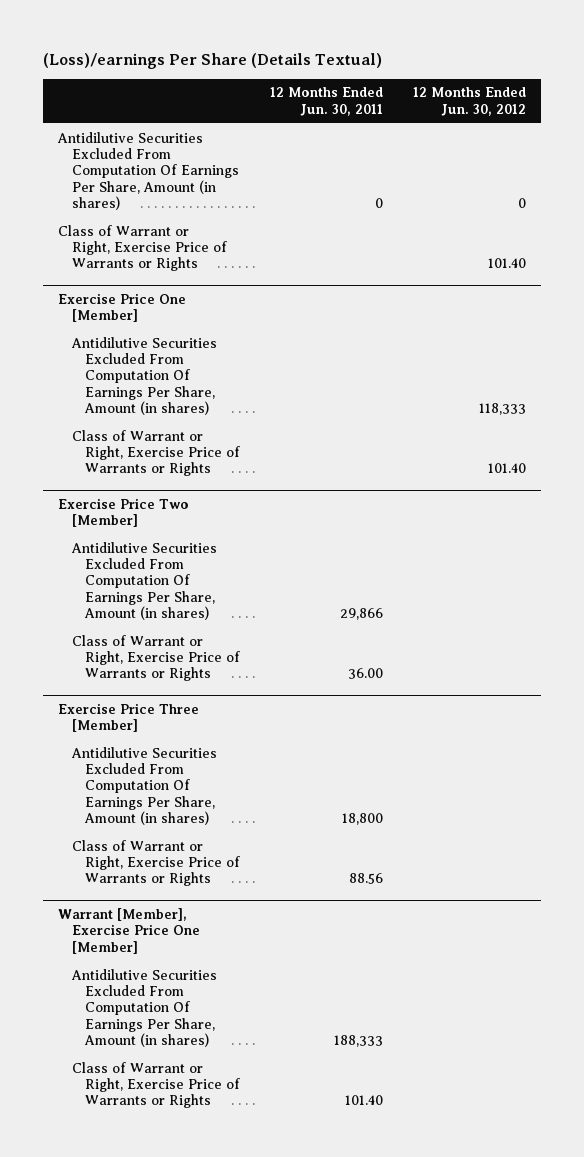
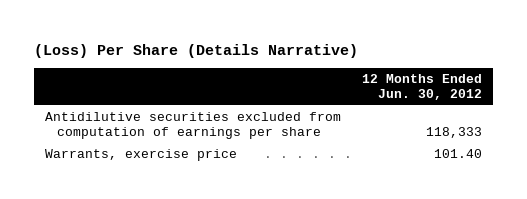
[43,53,383,70] (Loss)/earnings Per Share (Details Textual) -> [34,43,359,58] (Loss) Per Share (Details Narrative)
[269,87,383,116] 12 Months Ended Jun. 30, 2011 -> none
[58,292,187,323] Exercise Price One [Member] -> none
[70,336,217,416] Antidilutive Securities Excluded From Computation Of Earnings Per Share, Amount (in shares) -> none
[71,429,240,477] Class of Warrant or Right, Exercise Price of Warrants or Rights -> none
[58,497,190,528] Exercise Price Two [Member] -> none
[70,541,217,621] Antidilutive Securities Excluded From Computation Of Earnings Per Share, Amount (in shares) -> none
[71,634,240,682] Class of Warrant or Right, Exercise Price of Warrants or Rights -> none
[58,702,200,733] Exercise Price Three [Member] -> none
[70,746,217,826] Antidilutive Securities Excluded From Computation Of Earnings Per Share, Amount (in shares) -> none
[71,839,240,887] Class of Warrant or Right, Exercise Price of Warrants or Rights -> none
[58,907,200,954] Warrant [Member], Exercise Price One [Member] -> none
[70,968,217,1048] Antidilutive Securities Excluded From Computation Of Earnings Per Share, Amount (in shares) -> none
[71,1061,240,1109] Class of Warrant or Right, Exercise Price of Warrants or Rights -> none
[57,131,239,211] Antidilutive Securities Excluded From Computation Of Earnings Per Share, Amount (in shares) -> [45,112,342,140] Antidilutive securities excluded from computation of earnings per share
[518,198,527,209] 0 -> [426,127,483,139] 118,333
[58,224,227,272] Class of Warrant or Right, Exercise Price of Warrants or Rights -> [45,149,238,162] Warrants, exercise price

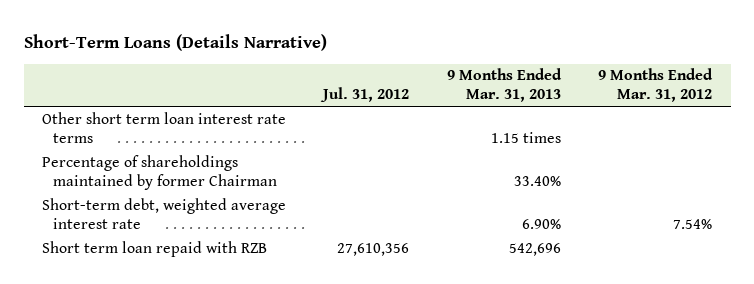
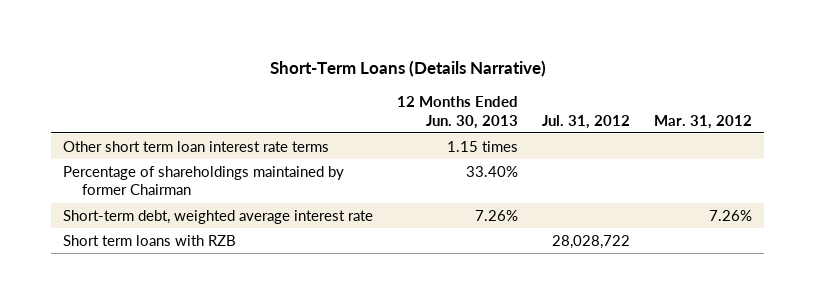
[446,68,562,103] 9 Months Ended Mar. 31, 2013 -> none
[598,68,714,103] 9 Months Ended Mar. 31, 2012 -> none
none -> [397,96,519,129] 12 Months Ended Jun. 30, 2013
none -> [653,114,752,129] Mar. 31, 2012
[42,240,268,257] Short term loan repaid with RZB -> [63,234,237,246] Short term loans with RZB
[337,242,410,256] 27,610,356 -> [552,234,631,249] 28,028,722

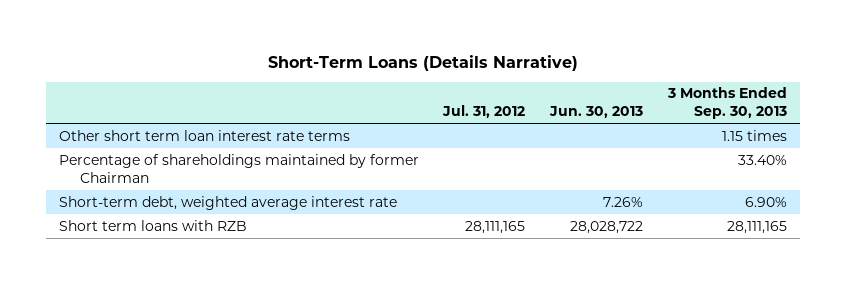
[397,96,519,129] 12 Months Ended Jun. 30, 2013 -> none
[653,114,752,129] Mar. 31, 2012 -> none
none -> [549,106,644,119] Jun. 30, 2013
none -> [667,87,788,120] 3 Months Ended Sep. 30, 2013
[552,234,631,249] 28,028,722 -> [465,220,526,234] 28,111,165

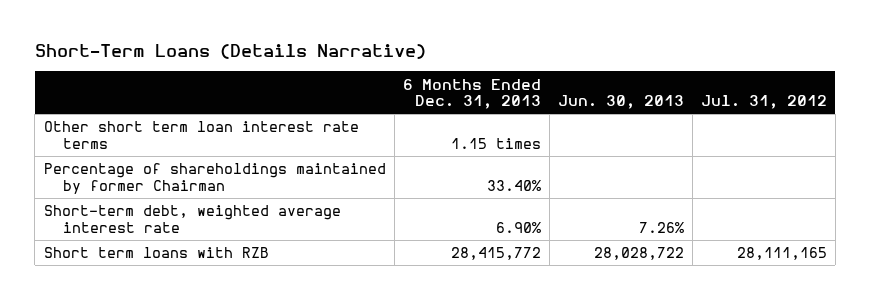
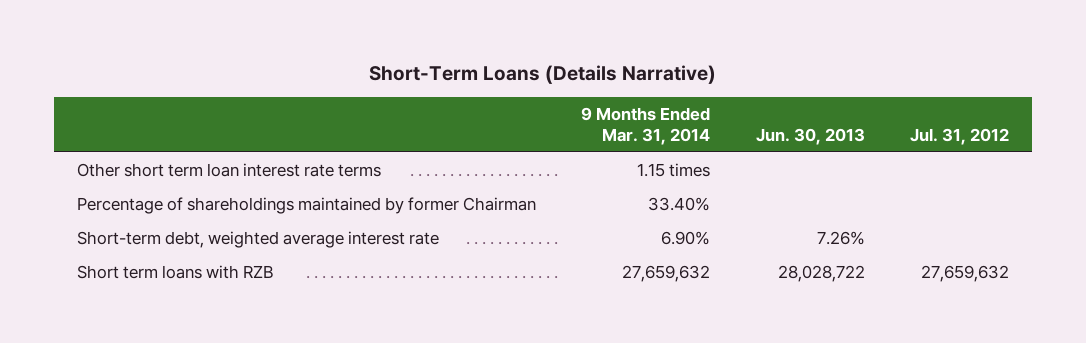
[402,78,541,110] 6 Months Ended Dec. 31, 2013 -> none
none -> [581,107,711,146] 9 Months Ended Mar. 31, 2014
[736,247,827,261] 28,111,165 -> [920,264,1009,282] 27,659,632

